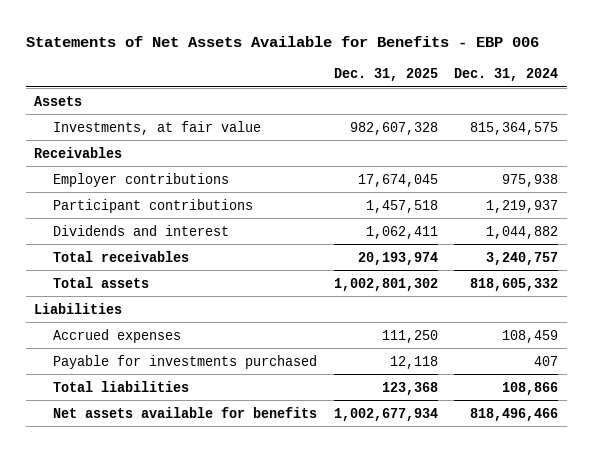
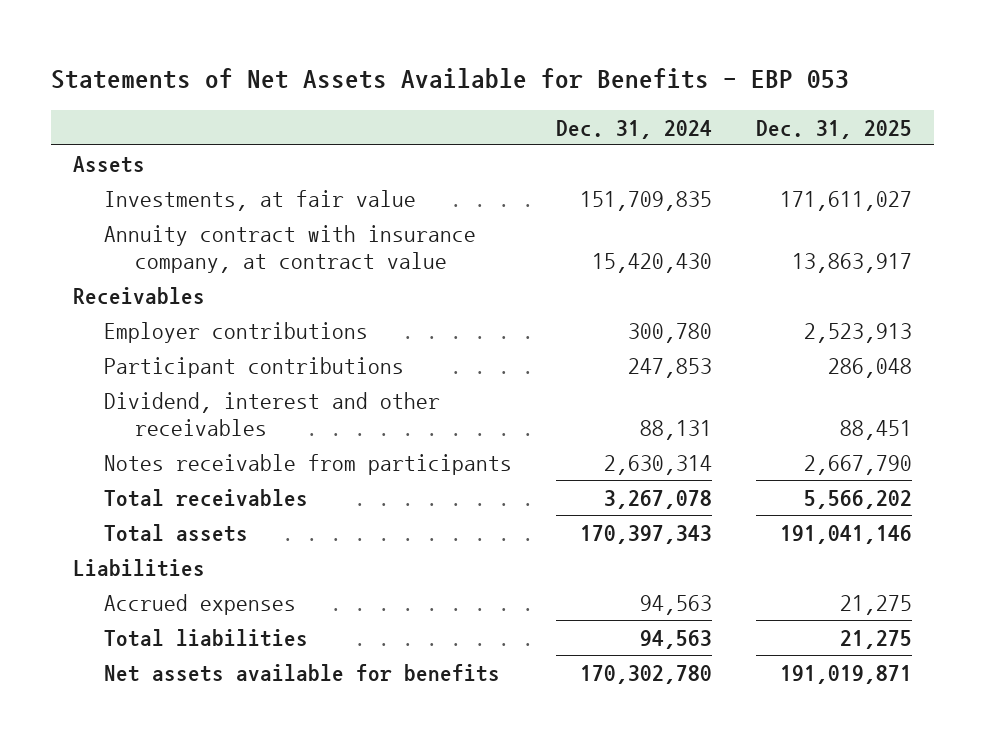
[25,35,539,47] Statements of Net Assets Available for Benefits - EBP 006 -> [51,68,850,90] Statements of Net Assets Available for Benefits - EBP 053
[349,121,438,135] 982,607,328 -> [780,190,913,211] 171,611,027
[470,121,559,135] 815,364,575 -> [580,190,713,211] 151,709,835
none -> [104,224,477,274] Annuity contract with insurance company, at contract value
[357,173,438,187] 17,674,045 -> [804,322,913,343] 2,523,913
[502,173,559,187] 975,938 -> [628,322,713,343] 300,780
[365,199,438,213] 1,457,518 -> [828,357,913,378] 286,048
[486,199,559,213] 1,219,937 -> [628,357,713,378] 247,853
[53,224,230,236] Dividends and interest -> [104,391,441,437] Dividend, interest and other receivables
[365,225,438,239] 1,062,411 -> [840,420,913,441] 88,451
[486,225,559,239] 1,044,882 -> [640,420,713,441] 88,131
none -> [104,453,513,475] Notes receivable from participants
[357,251,438,265] 20,193,974 -> [804,489,913,509] 5,566,202
[486,251,559,265] 3,240,757 -> [604,489,713,509] 3,267,078
[333,277,438,291] 1,002,801,302 -> [780,524,913,544] 191,041,146
[470,277,559,291] 818,605,332 -> [580,524,713,544] 170,397,343
[53,354,318,369] Payable for investments purchased -> none
[381,329,438,343] 111,250 -> [840,594,913,615] 21,275
[502,329,559,343] 108,459 -> [640,594,713,615] 94,563
[381,381,438,395] 123,368 -> [840,629,913,649] 21,275
[502,381,559,395] 108,866 -> [640,629,713,649] 94,563
[333,407,438,421] 1,002,677,934 -> [780,664,913,684] 191,019,871
[470,407,559,421] 818,496,466 -> [580,664,713,684] 170,302,780

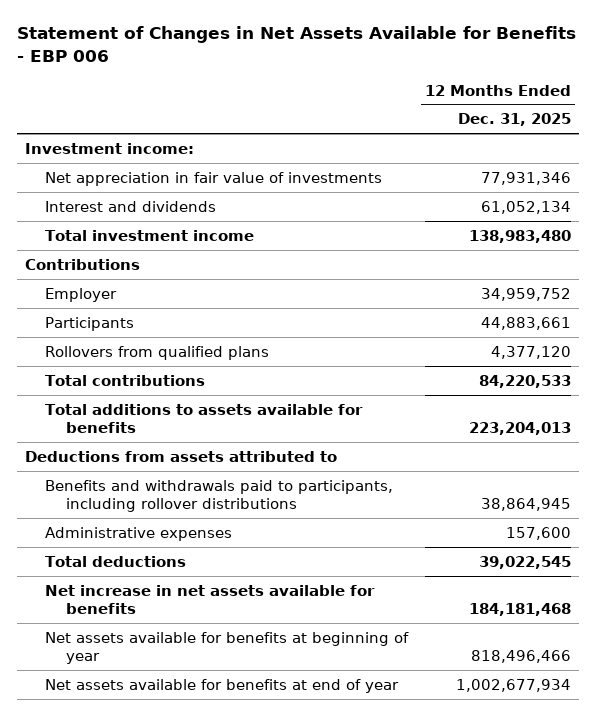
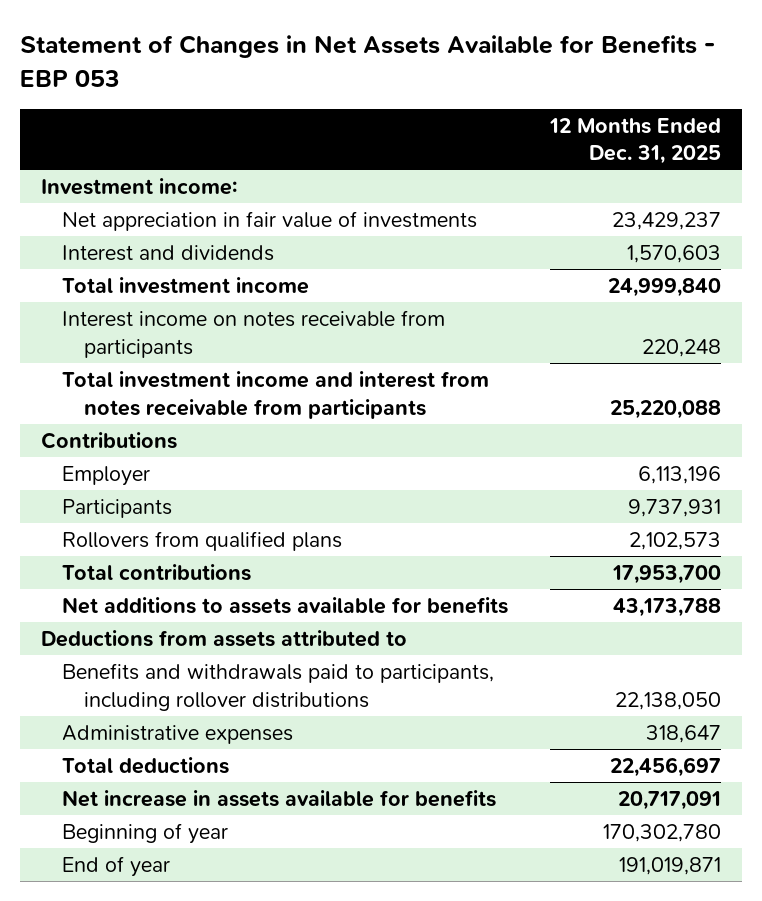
[17,26,577,62] Statement of Changes in Net Assets Available for Benefits - EBP 006 -> [19,35,715,87] Statement of Changes in Net Assets Available for Benefits - EBP 053
[480,171,571,185] 77,931,346 -> [612,211,722,230] 23,429,237
[480,200,571,214] 61,052,134 -> [627,244,722,263] 1,570,603
[468,229,571,243] 138,983,480 -> [608,277,722,297] 24,999,840
none -> [62,309,446,358] Interest income on notes receivable from participants
none -> [62,370,490,419] Total investment income and interest from notes receivable from participants
[480,287,571,301] 34,959,752 -> [638,465,722,484] 6,113,196
[480,316,571,330] 44,883,661 -> [628,498,722,517] 9,737,931
[490,345,571,359] 4,377,120 -> [629,531,722,550] 2,102,573
[478,374,571,388] 84,220,533 -> [612,564,722,584] 17,953,700
[45,403,364,433] Total additions to assets available for benefits -> [62,596,509,614] Net additions to assets available for benefits
[468,421,571,435] 223,204,013 -> [613,597,722,617] 43,173,788
[480,497,571,511] 38,864,945 -> [615,691,722,710] 22,138,050
[505,526,571,540] 157,600 -> [646,724,722,743] 318,647
[478,555,571,569] 39,022,545 -> [610,756,722,777] 22,456,697
[45,584,376,614] Net increase in net assets available for benefits -> [62,789,497,807] Net increase in assets available for benefits
[468,602,571,616] 184,181,468 -> [618,790,722,810] 20,717,091
[45,631,410,664] Net assets available for benefits at beginning of year -> [62,822,229,844] Beginning of year
[470,649,571,663] 818,496,466 -> [603,823,722,842] 170,302,780
[45,678,400,693] Net assets available for benefits at end of year -> [62,855,171,877] End of year
[455,678,571,692] 1,002,677,934 -> [619,856,722,875] 191,019,871

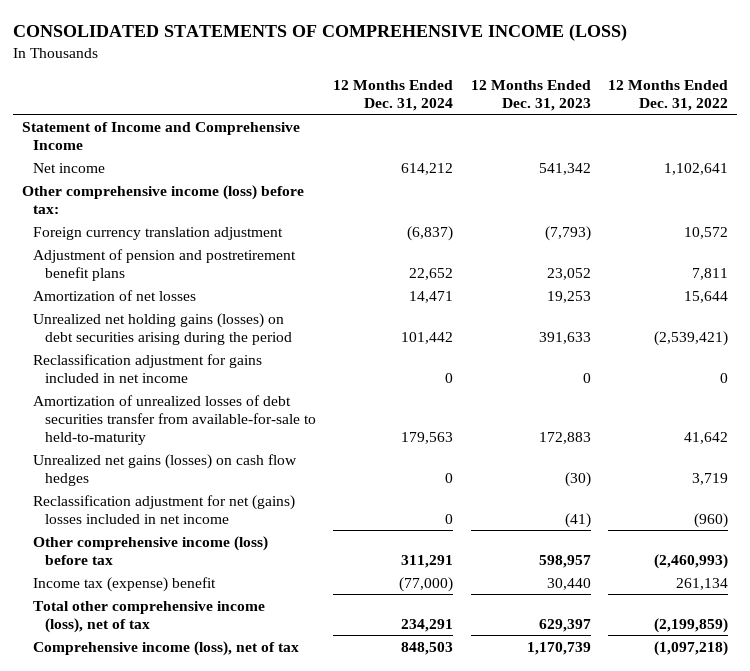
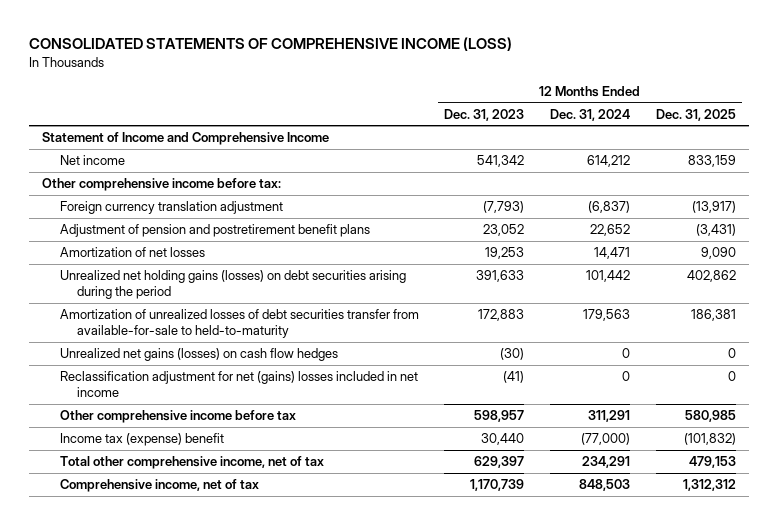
[608,79,729,111] 12 Months Ended Dec. 31, 2022 -> none
none -> [655,108,736,121] Dec. 31, 2025
[21,184,304,214] Other comprehensive income (loss) before tax: -> [42,178,282,192] Other comprehensive income before tax:
[33,353,263,383] Reclassification adjustment for gains included in net income -> none
[33,535,269,565] Other comprehensive income (loss) before tax -> [59,410,296,424] Other comprehensive income before tax
[33,600,266,633] Total other comprehensive income (loss), net of tax -> [59,456,324,470] Total other comprehensive income, net of tax
[33,640,300,656] Comprehensive income (loss), net of tax -> [59,479,259,493] Comprehensive income, net of tax

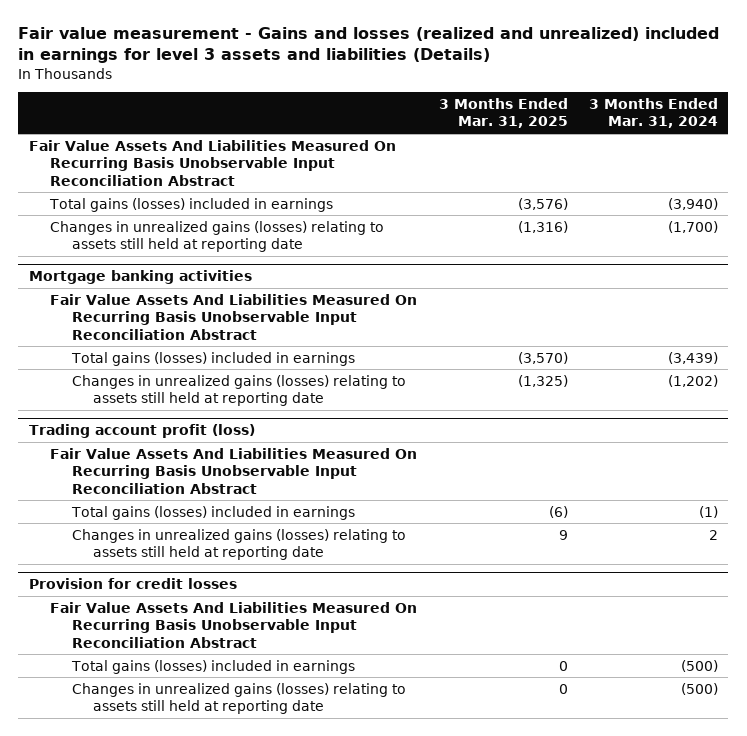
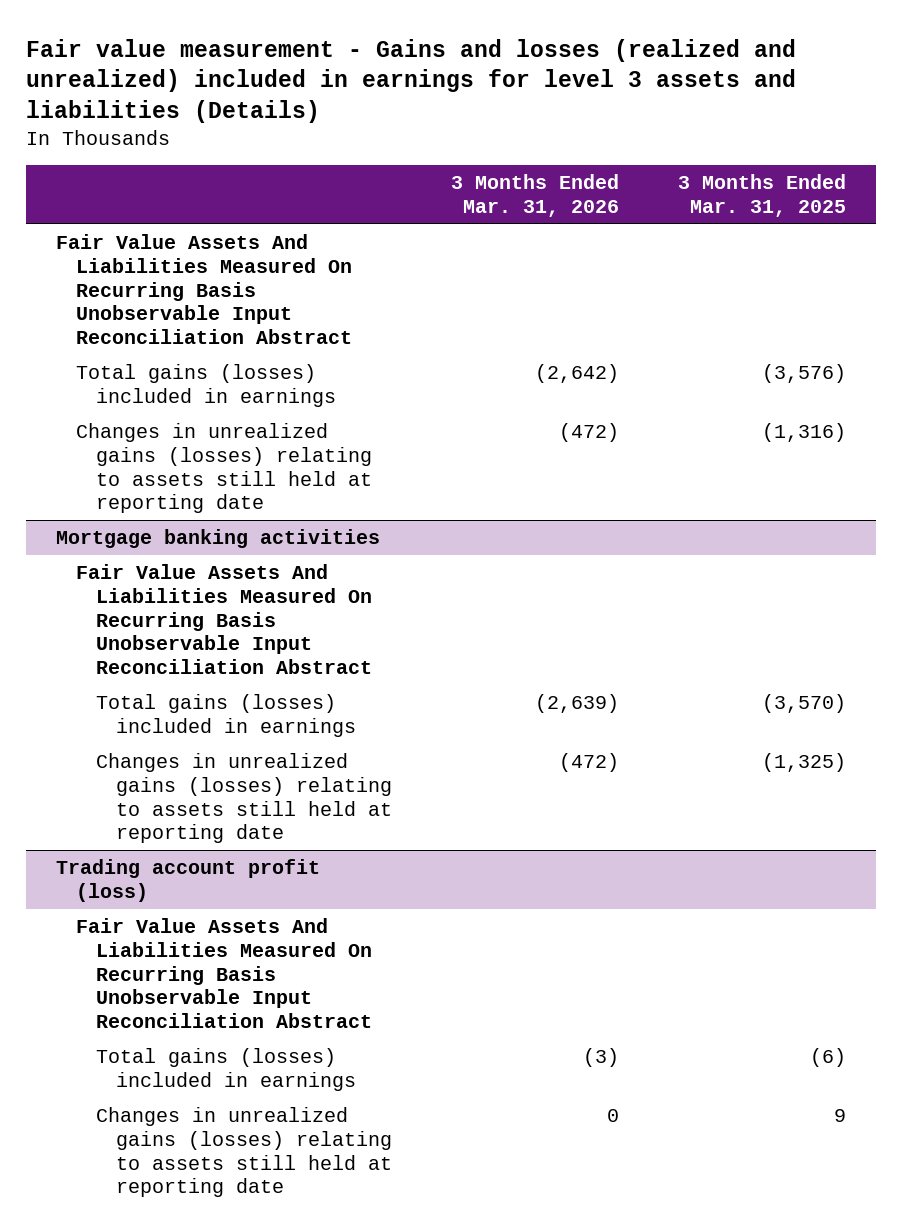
[588,97,718,129] 3 Months Ended Mar. 31, 2024 -> none
none -> [450,173,619,217] 3 Months Ended Mar. 31, 2026
[28,578,237,590] Provision for credit losses -> none
[50,601,418,648] Fair Value Assets And Liabilities Measured On Recurring Basis Unobservable Input Reconciliation Abstract -> none
[70,659,355,674] Total gains (losses) included in earnings -> none
[71,682,406,715] Changes in unrealized gains (losses) relating to assets still held at reporting date -> none

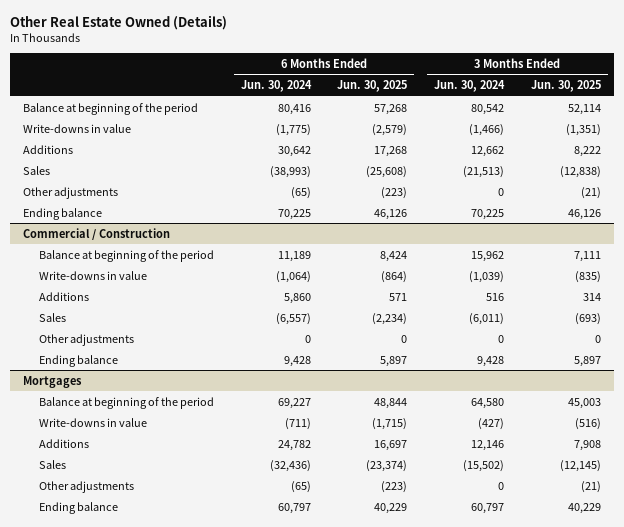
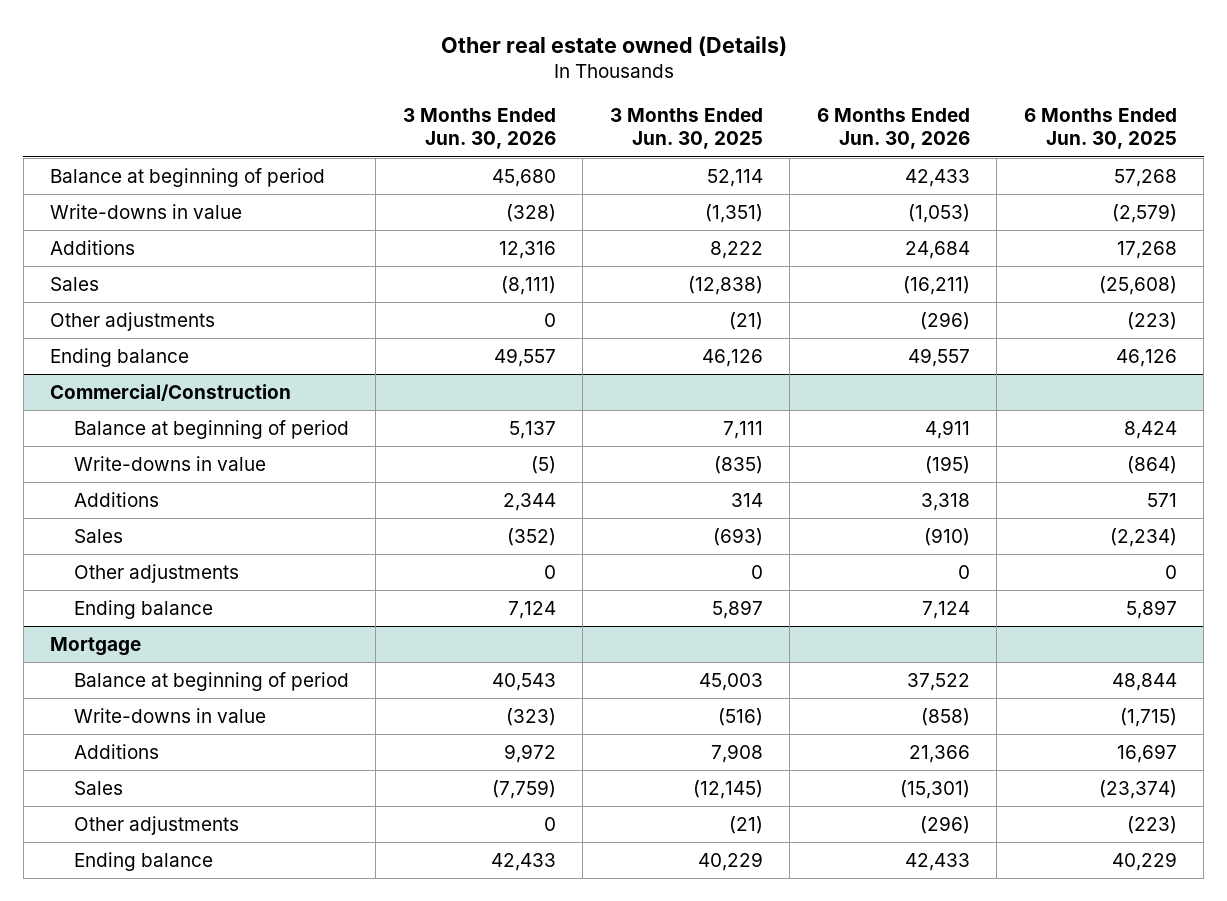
[10,15,228,31] Other Real Estate Owned (Details) -> [440,35,787,56] Other real estate owned (Details)
[240,80,312,93] Jun. 30, 2024 -> none
[434,80,506,93] Jun. 30, 2024 -> none
none -> [402,107,556,150] 3 Months Ended Jun. 30, 2026
none -> [816,107,970,150] 6 Months Ended Jun. 30, 2026
[23,102,199,115] Balance at beginning of the period -> [50,167,326,187] Balance at beginning of period
[23,227,171,240] Commercial / Construction -> [50,383,292,401] Commercial/Construction
[38,249,214,262] Balance at beginning of the period -> [73,419,349,439] Balance at beginning of period
[23,375,83,388] Mortgages -> [50,636,142,656] Mortgage
[38,396,214,409] Balance at beginning of the period -> [73,671,349,691] Balance at beginning of period

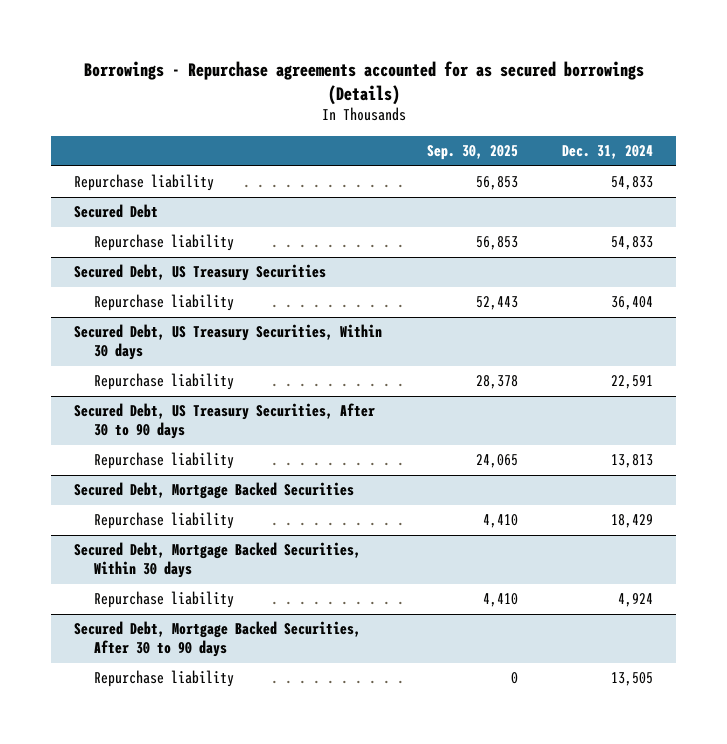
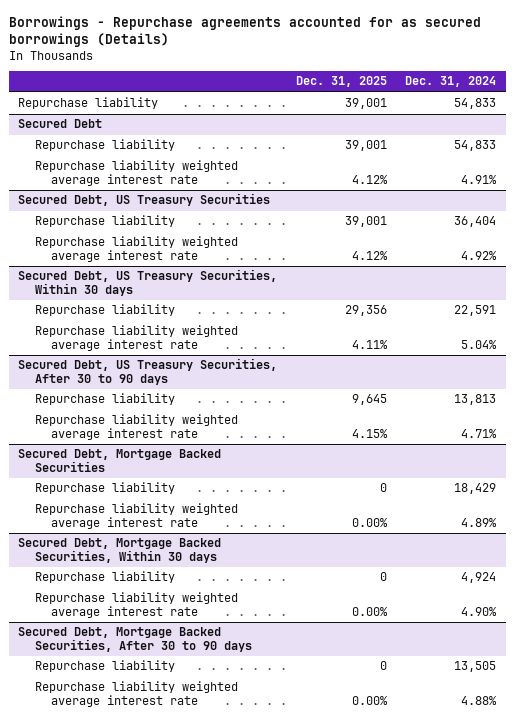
[426,145,518,161] Sep. 30, 2025 -> none
none -> [295,76,387,88] Dec. 31, 2025
none -> [34,160,238,186] Repurchase liability weighted average interest rate
none -> [34,236,238,262] Repurchase liability weighted average interest rate
none -> [34,325,238,351] Repurchase liability weighted average interest rate
none -> [34,414,238,440] Repurchase liability weighted average interest rate
none -> [34,503,238,529] Repurchase liability weighted average interest rate
none -> [34,592,238,618] Repurchase liability weighted average interest rate
none -> [34,681,238,707] Repurchase liability weighted average interest rate

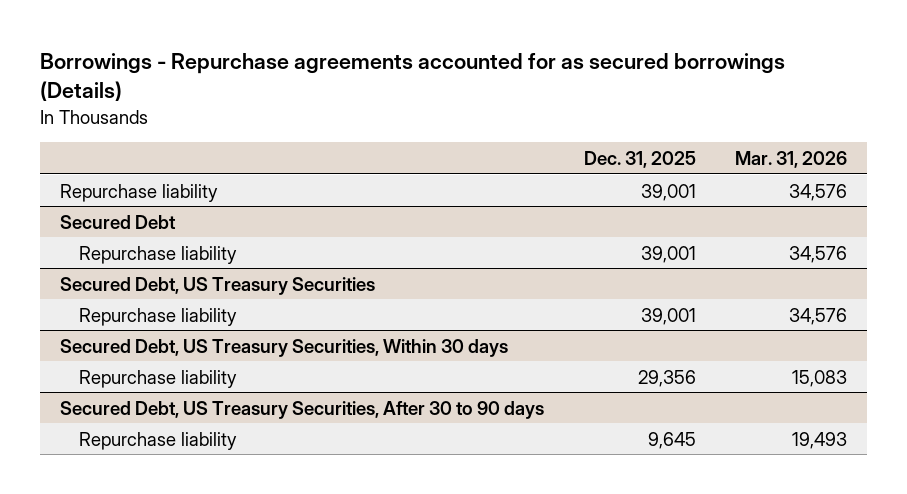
[405,76,497,88] Dec. 31, 2024 -> none
none -> [735,150,848,168] Mar. 31, 2026
[34,160,238,186] Repurchase liability weighted average interest rate -> none
[34,236,238,262] Repurchase liability weighted average interest rate -> none
[34,325,238,351] Repurchase liability weighted average interest rate -> none
[34,414,238,440] Repurchase liability weighted average interest rate -> none
[18,449,222,472] Secured Debt, Mortgage Backed Securities -> none
[34,482,175,495] Repurchase liability -> none
[34,503,238,529] Repurchase liability weighted average interest rate -> none
[18,538,222,563] Secured Debt, Mortgage Backed Securities, Within 30 days -> none
[34,571,175,584] Repurchase liability -> none
[34,592,238,618] Repurchase liability weighted average interest rate -> none
[18,627,252,652] Secured Debt, Mortgage Backed Securities, After 30 to 90 days -> none
[34,660,175,673] Repurchase liability -> none
[34,681,238,707] Repurchase liability weighted average interest rate -> none

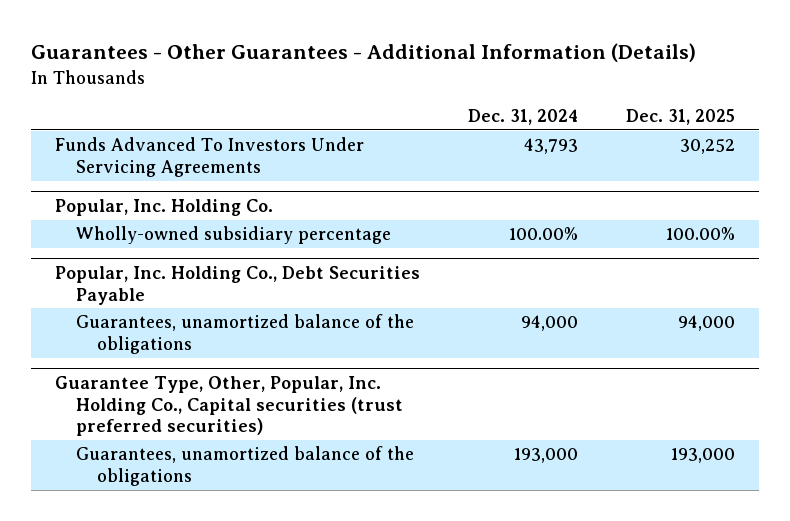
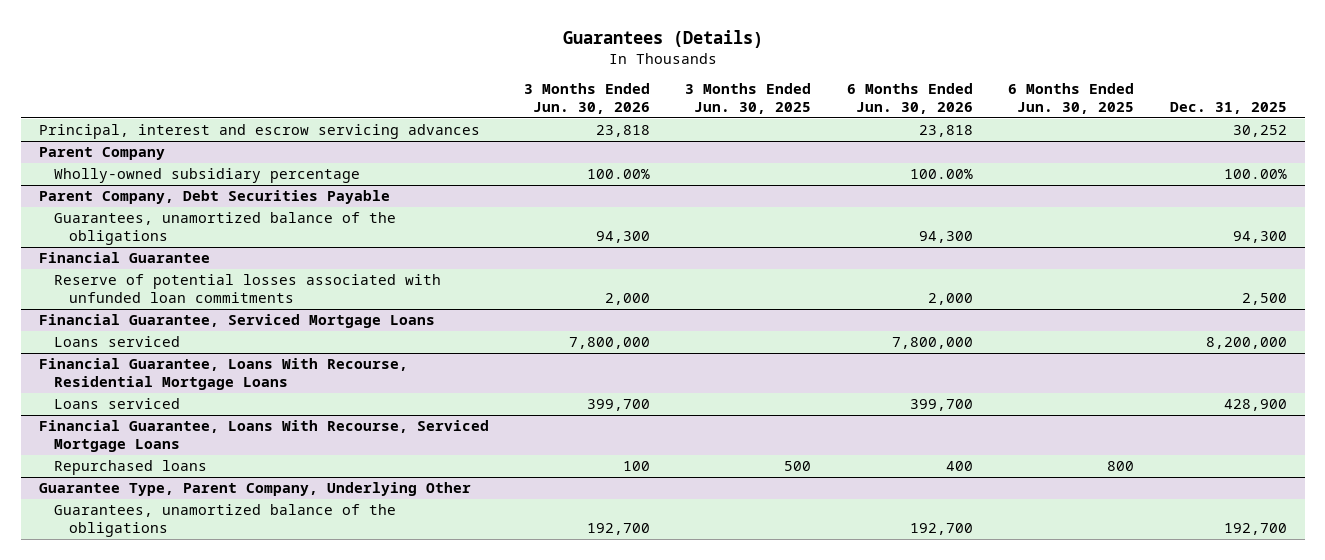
[31,43,697,63] Guarantees - Other Guarantees - Additional Information (Details) -> [562,29,763,48] Guarantees (Details)
[468,108,579,125] Dec. 31, 2024 -> none
none -> [524,83,651,115] 3 Months Ended Jun. 30, 2026
none -> [685,83,812,115] 3 Months Ended Jun. 30, 2025
none -> [846,83,973,115] 6 Months Ended Jun. 30, 2026
none -> [1008,83,1135,115] 6 Months Ended Jun. 30, 2025
[55,137,365,177] Funds Advanced To Investors Under Servicing Agreements -> [38,124,480,140] Principal, interest and escrow servicing advances
[55,199,274,217] Popular, Inc. Holding Co. -> [38,147,165,161] Parent Company
[55,266,421,305] Popular, Inc. Holding Co., Debt Securities Payable -> none
[55,376,404,437] Guarantee Type, Other, Popular, Inc. Holding Co., Capital securities (trust preferred securities) -> none
none -> [38,190,390,205] Parent Company, Debt Securities Payable
[677,315,735,332] 94,000 -> [1232,230,1287,243] 94,300
none -> [38,252,210,264] Financial Guarantee
none -> [53,274,441,303] Reserve of potential losses associated with unfunded loan commitments
none -> [38,314,435,329] Financial Guarantee, Serviced Mortgage Loans
none -> [53,336,180,348] Loans serviced
none -> [38,358,408,390] Financial Guarantee, Loans With Recourse, Residential Mortgage Loans
none -> [53,398,180,410] Loans serviced
none -> [38,420,489,452] Financial Guarantee, Loans With Recourse, Serviced Mortgage Loans
none -> [53,460,207,476] Repurchased loans
none -> [38,482,471,497] Guarantee Type, Parent Company, Underlying Other
[669,448,735,464] 193,000 -> [1223,522,1287,535] 192,700

